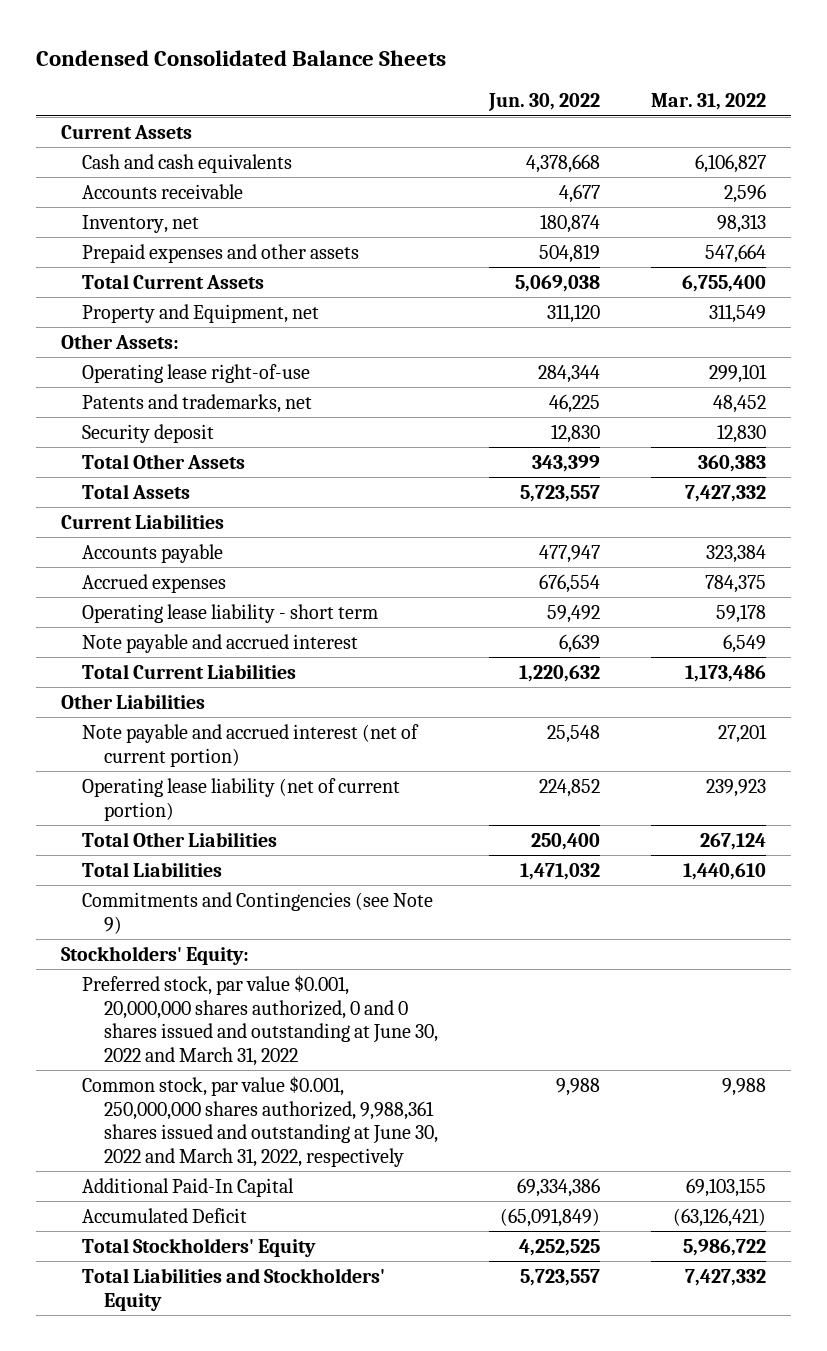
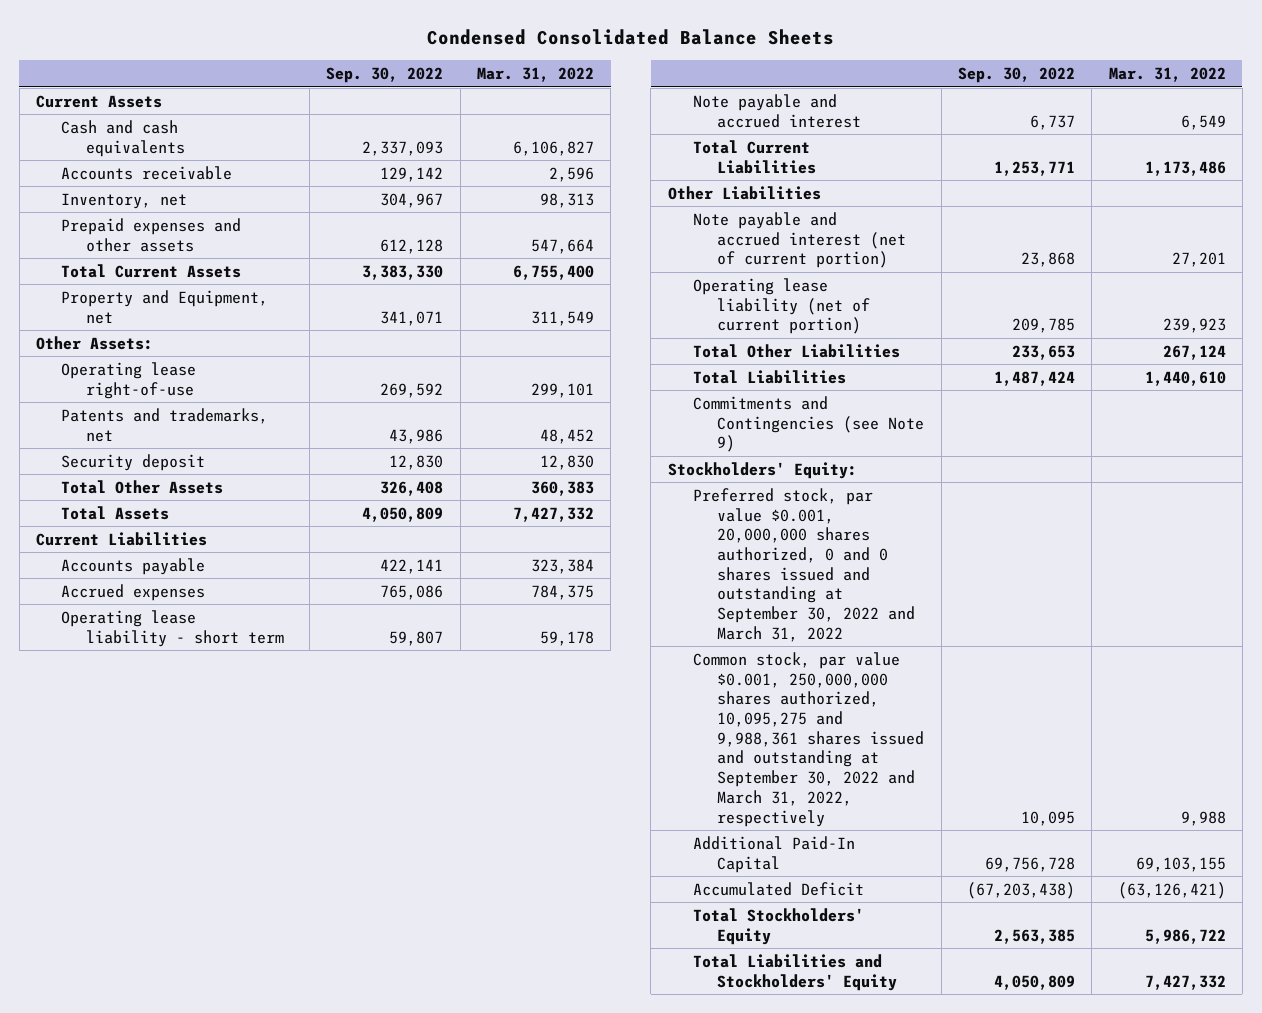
[487,93,600,112] Jun. 30, 2022 -> none
none -> [326,67,444,84] Sep. 30, 2022
[82,974,438,1066] Preferred stock, par value $0.001, 20,000,000 shares authorized, 0 and 0 shares issued and outstanding at June 30, 2022 and March 31, 2022 -> [692,487,916,642] Preferred stock, par value $0.001, 20,000,000 shares authorized, 0 and 0 shares issued and outstanding at September 30, 2022 and March 31, 2022
[82,1075,438,1167] Common stock, par value $0.001, 250,000,000 shares authorized, 9,988,361 shares issued and outstanding at June 30, 2022 and March 31, 2022, respectively -> [692,651,925,827] Common stock, par value $0.001, 250,000,000 shares authorized, 10,095,275 and 9,988,361 shares issued and outstanding at September 30, 2022 and March 31, 2022, respectively

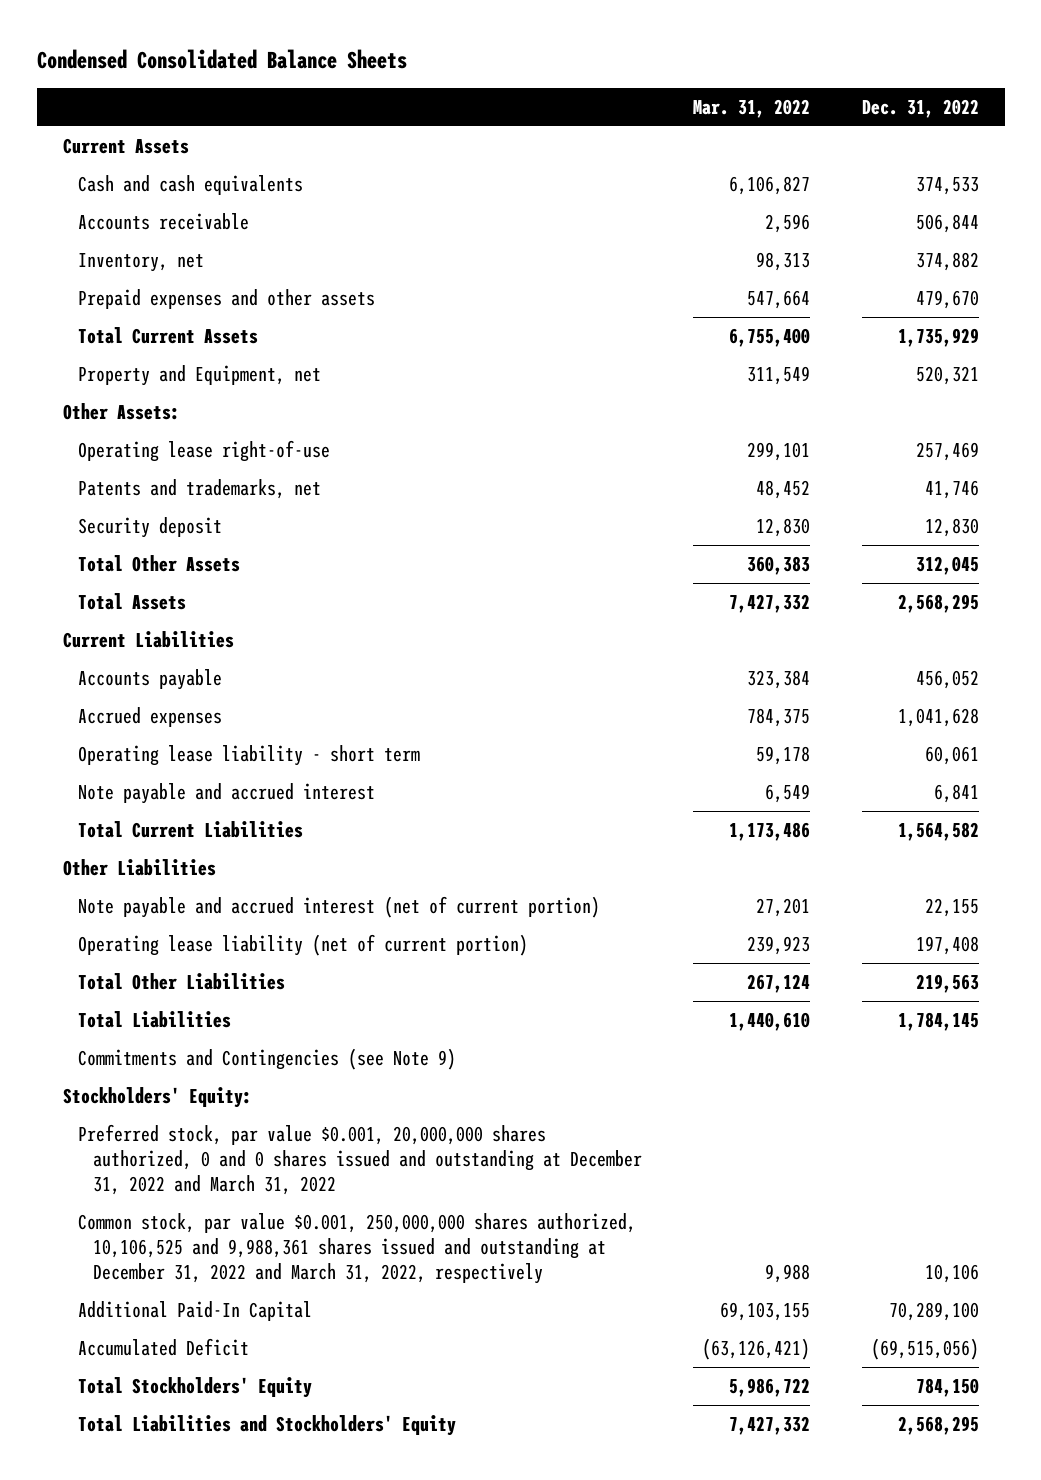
[326,67,444,84] Sep. 30, 2022 -> none
none -> [861,99,979,119] Dec. 31, 2022
[692,487,916,642] Preferred stock, par value $0.001, 20,000,000 shares authorized, 0 and 0 shares issued and outstanding at September 30, 2022 and March 31, 2022 -> [77,1123,642,1196] Preferred stock, par value $0.001, 20,000,000 shares authorized, 0 and 0 shares issued and outstanding at December 31, 2022 and March 31, 2022
[692,651,925,827] Common stock, par value $0.001, 250,000,000 shares authorized, 10,095,275 and 9,988,361 shares issued and outstanding at September 30, 2022 and March 31, 2022, respectively -> [77,1212,636,1285] Common stock, par value $0.001, 250,000,000 shares authorized, 10,106,525 and 9,988,361 shares issued and outstanding at December 31, 2022 and March 31, 2022, respectively

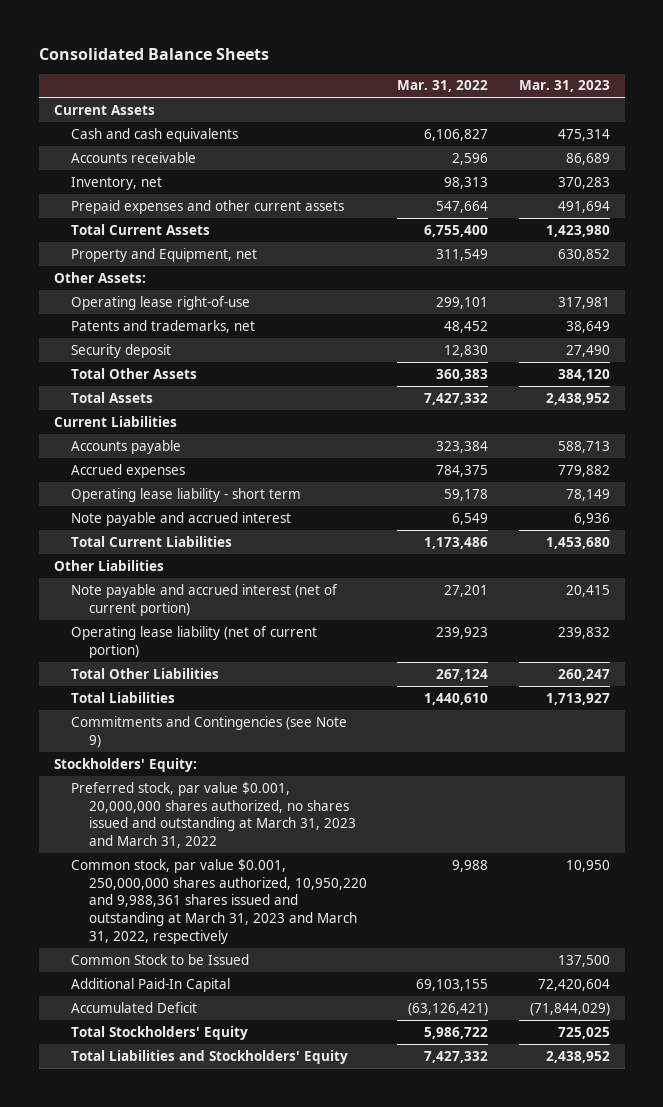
[36,48,407,69] Condensed Consolidated Balance Sheets -> [38,47,269,60] Consolidated Balance Sheets
[861,99,979,119] Dec. 31, 2022 -> none
none -> [518,80,610,93] Mar. 31, 2023
[77,288,375,309] Prepaid expenses and other assets -> [71,199,345,214] Prepaid expenses and other current assets
[77,1123,642,1196] Preferred stock, par value $0.001, 20,000,000 shares authorized, 0 and 0 shares issued and outstanding at December 31, 2022 and March 31, 2022 -> [71,781,356,849] Preferred stock, par value $0.001, 20,000,000 shares authorized, no shares issued and outstanding at March 31, 2023 and March 31, 2022
[77,1212,636,1285] Common stock, par value $0.001, 250,000,000 shares authorized, 10,106,525 and 9,988,361 shares issued and outstanding at December 31, 2022 and March 31, 2022, respectively -> [71,858,367,945] Common stock, par value $0.001, 250,000,000 shares authorized, 10,950,220 and 9,988,361 shares issued and outstanding at March 31, 2023 and March 31, 2022, respectively
none -> [71,953,250,965] Common Stock to be Issued

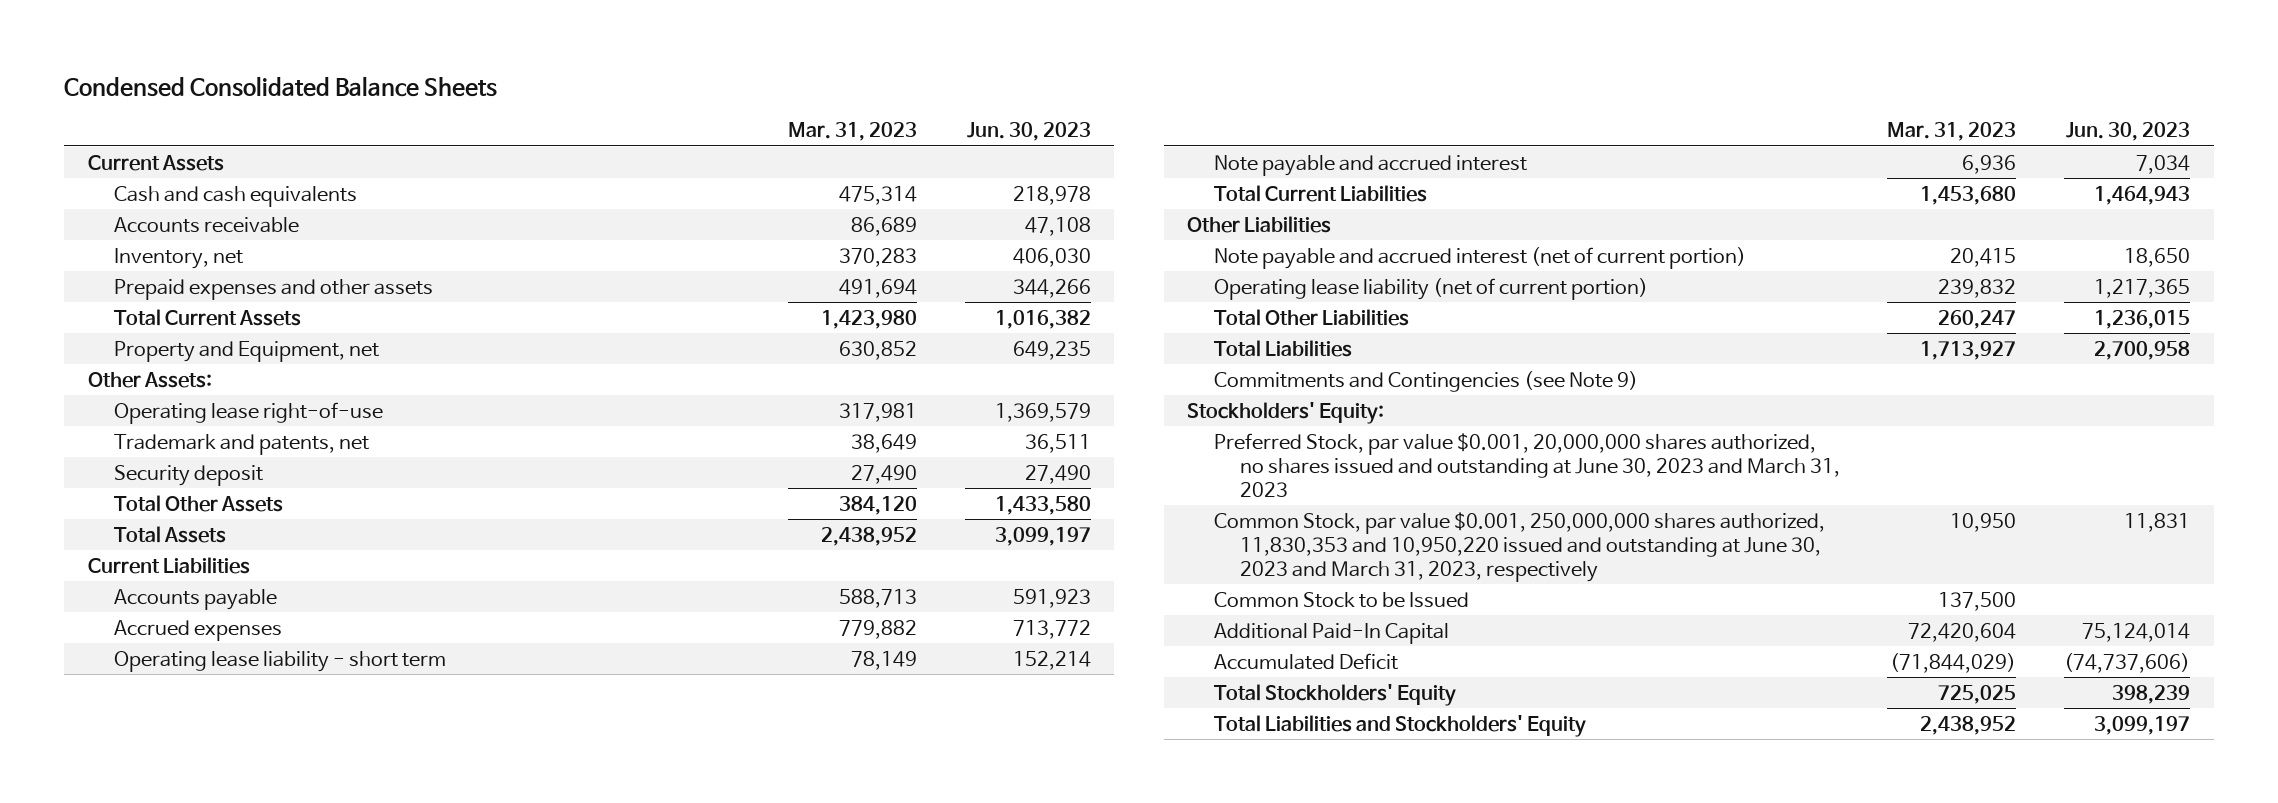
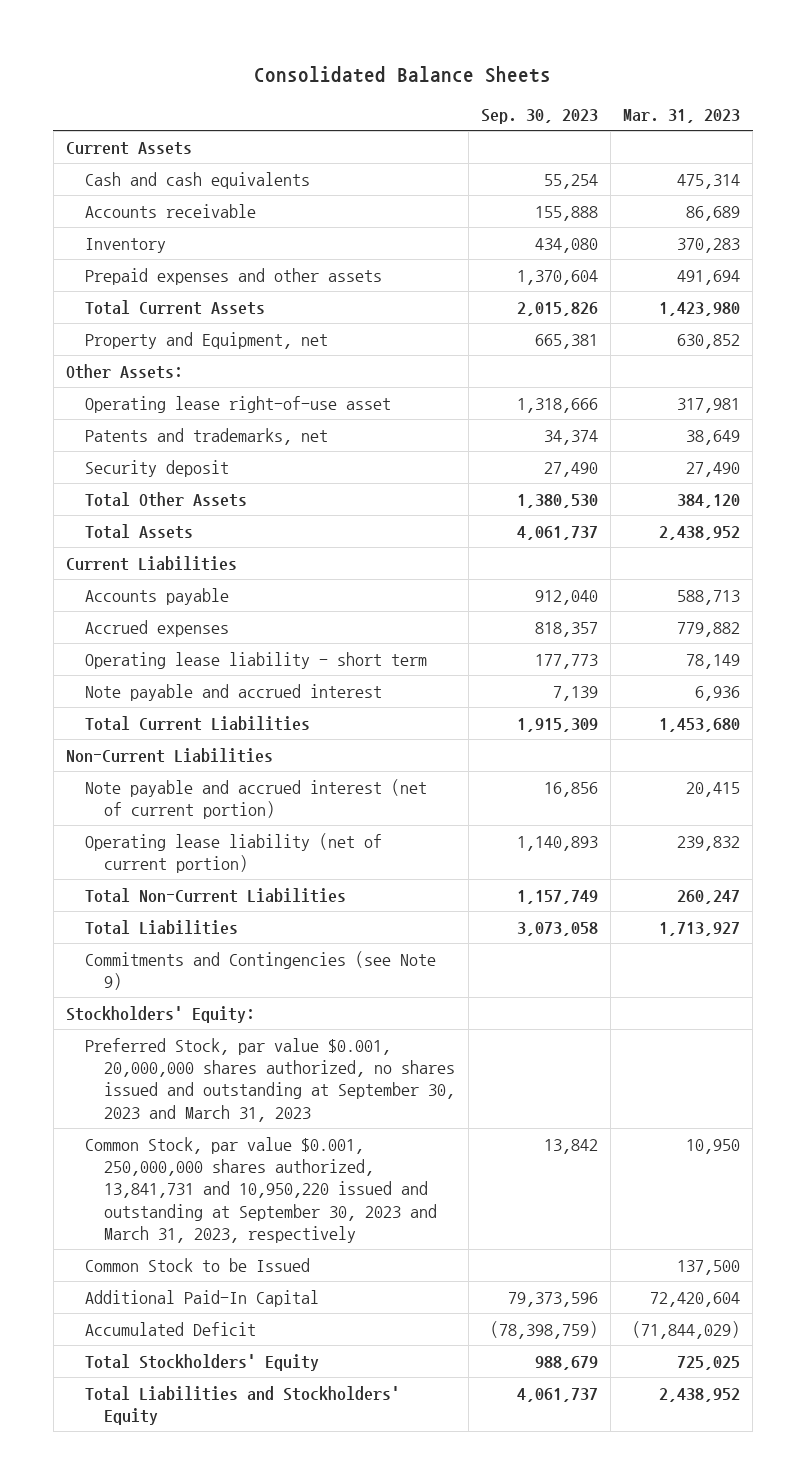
[64,75,498,97] Condensed Consolidated Balance Sheets -> [253,65,551,83] Consolidated Balance Sheets
[966,122,1091,142] Jun. 30, 2023 -> none
none -> [480,109,598,125] Sep. 30, 2023
[114,247,244,269] Inventory, net -> [85,237,167,253] Inventory
[114,401,384,424] Operating lease right-of-use -> [85,395,392,413] Operating lease right-of-use asset
[114,433,370,455] Trademark and patents, net -> [85,427,329,445] Patents and trademarks, net
[1187,215,1332,233] Other Liabilities -> [66,747,274,763] Non-Current Liabilities
[1213,308,1409,326] Total Other Liabilities -> [85,887,347,903] Total Non-Current Liabilities
[1213,432,1840,497] Preferred Stock, par value $0.001, 20,000,000 shares authorized, no shares issued and outstanding at June 30, 2023 and March 31, 2023 -> [85,1037,456,1122] Preferred Stock, par value $0.001, 20,000,000 shares authorized, no shares issued and outstanding at September 30, 2023 and March 31, 2023
[1213,511,1825,582] Common Stock, par value $0.001, 250,000,000 shares authorized, 11,830,353 and 10,950,220 issued and outstanding at June 30, 2023 and March 31, 2023, respectively -> [85,1136,438,1243] Common Stock, par value $0.001, 250,000,000 shares authorized, 13,841,731 and 10,950,220 issued and outstanding at September 30, 2023 and March 31, 2023, respectively

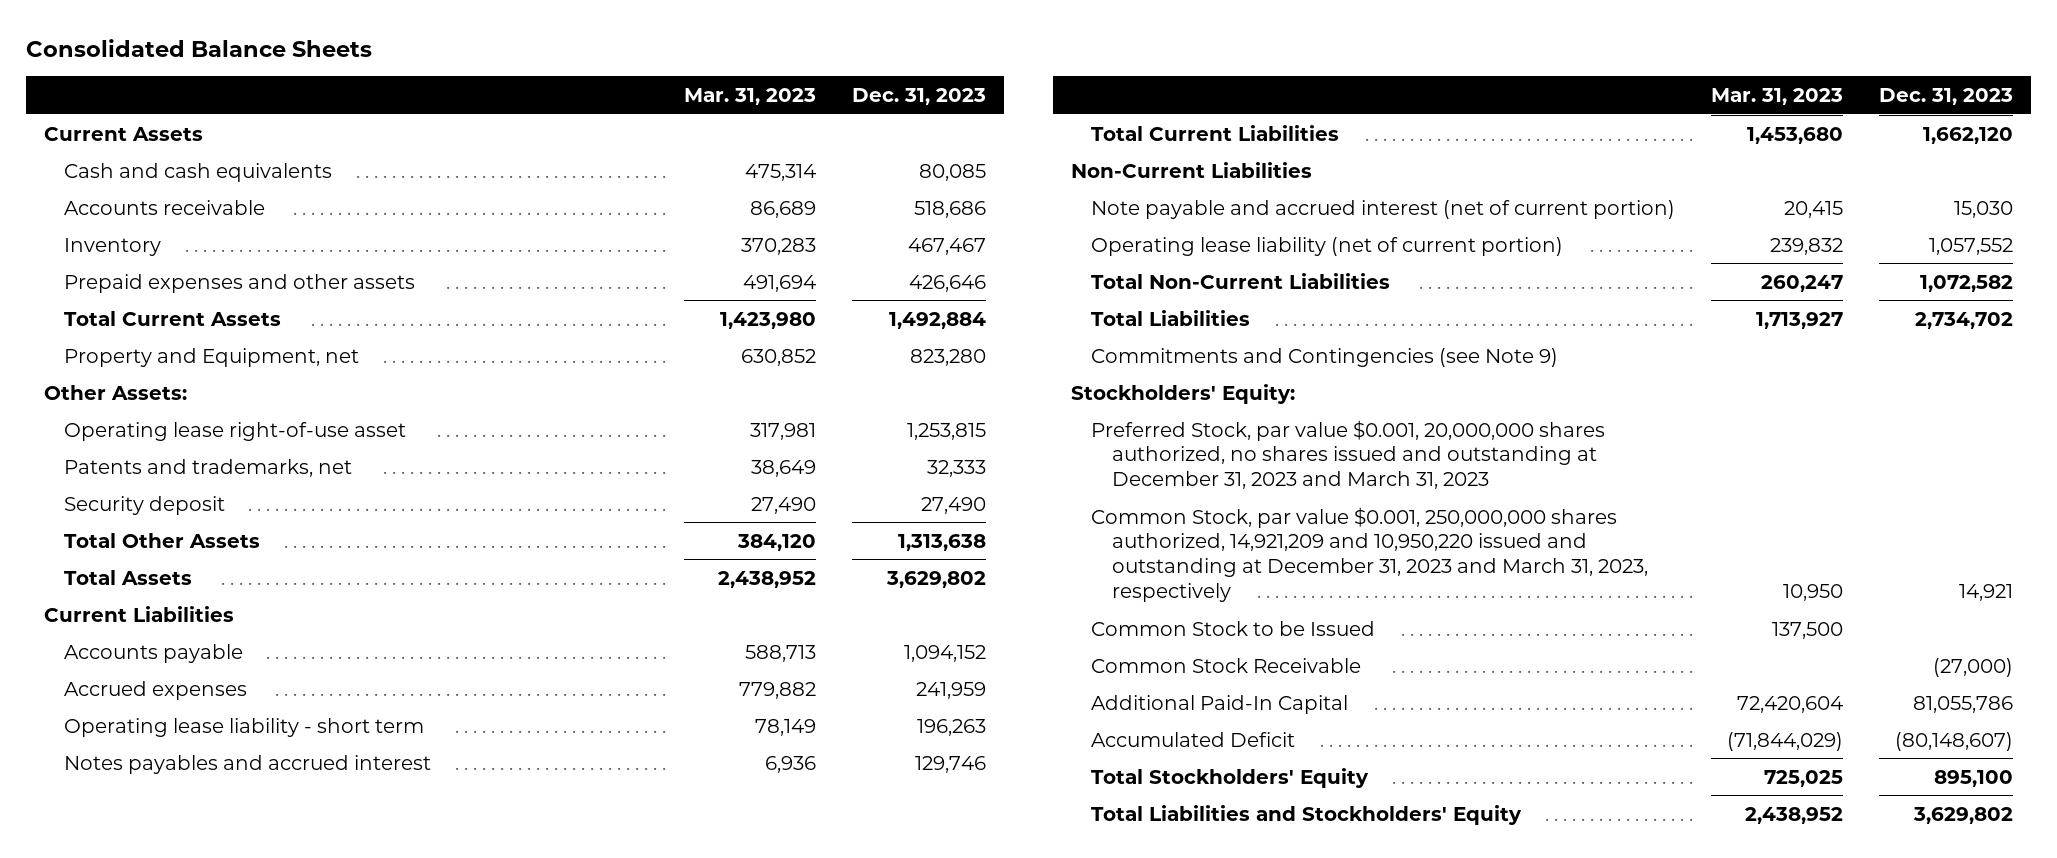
[480,109,598,125] Sep. 30, 2023 -> none
none -> [851,87,986,105] Dec. 31, 2023
[85,683,383,701] Note payable and accrued interest -> [64,754,432,774] Notes payables and accrued interest
[85,1037,456,1122] Preferred Stock, par value $0.001, 20,000,000 shares authorized, no shares issued and outstanding at September 30, 2023 and March 31, 2023 -> [1091,419,1606,490] Preferred Stock, par value $0.001, 20,000,000 shares authorized, no shares issued and outstanding at December 31, 2023 and March 31, 2023
[85,1136,438,1243] Common Stock, par value $0.001, 250,000,000 shares authorized, 13,841,731 and 10,950,220 issued and outstanding at September 30, 2023 and March 31, 2023, respectively -> [1091,506,1648,603] Common Stock, par value $0.001, 250,000,000 shares authorized, 14,921,209 and 10,950,220 issued and outstanding at December 31, 2023 and March 31, 2023, respectively
none -> [1091,657,1362,673] Common Stock Receivable

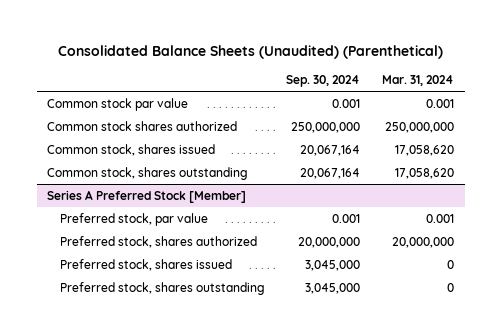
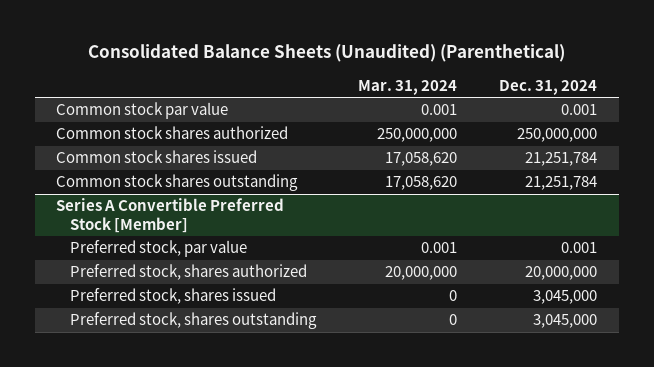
[286,74,361,87] Sep. 30, 2024 -> none
none -> [499,79,598,95] Dec. 31, 2024
[47,143,216,156] Common stock, shares issued -> [56,150,258,164] Common stock shares issued
[47,166,249,180] Common stock, shares outstanding -> [56,174,299,192] Common stock shares outstanding
[47,189,247,203] Series A Preferred Stock [Member] -> [56,198,285,233] Series A Convertible Preferred Stock [Member]

